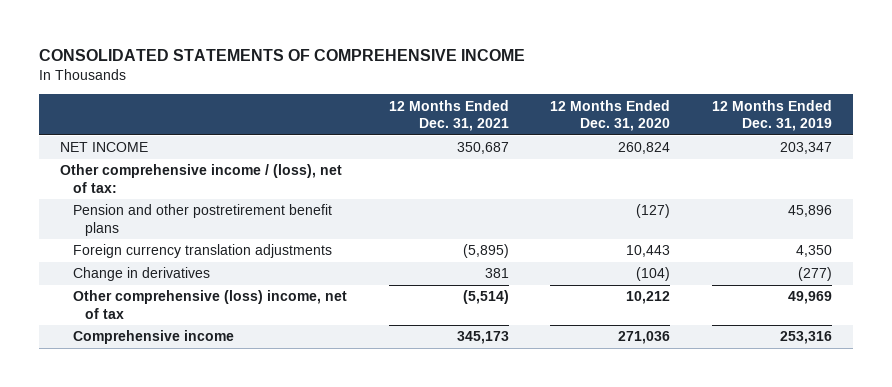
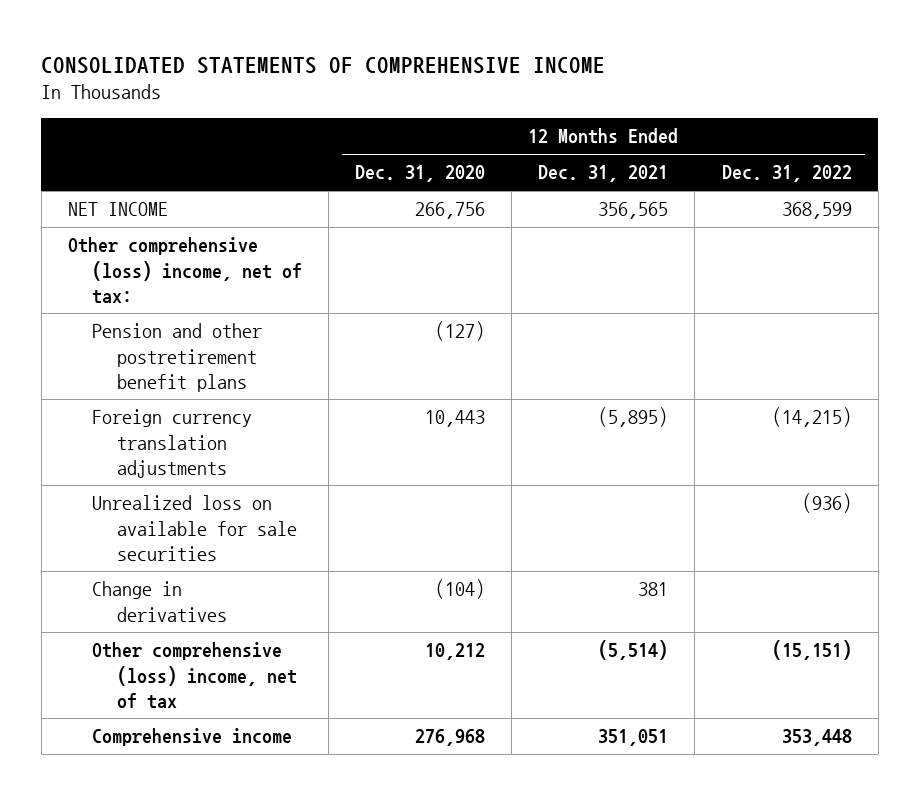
[712,99,833,132] 12 Months Ended Dec. 31, 2019 -> none
none -> [721,165,852,183] Dec. 31, 2022
[456,142,509,155] 350,687 -> [598,202,669,220] 356,565
[618,142,671,155] 260,824 -> [415,202,486,220] 266,756
[60,164,343,193] Other comprehensive income / (loss), net of tax: -> [67,237,303,304] Other comprehensive (loss) income, net of tax:
none -> [92,495,297,561] Unrealized loss on available for sale securities
[456,331,509,345] 345,173 -> [598,729,669,747] 351,051
[618,331,671,345] 271,036 -> [415,729,486,747] 276,968

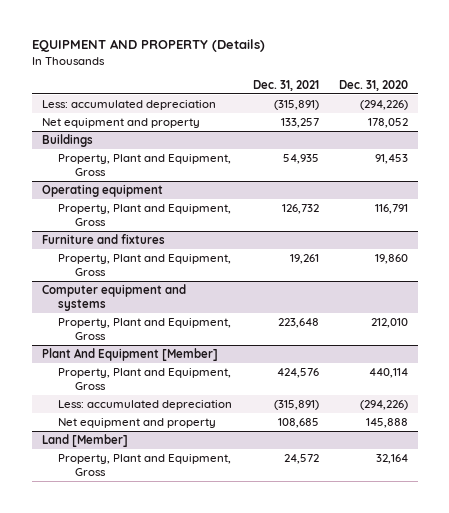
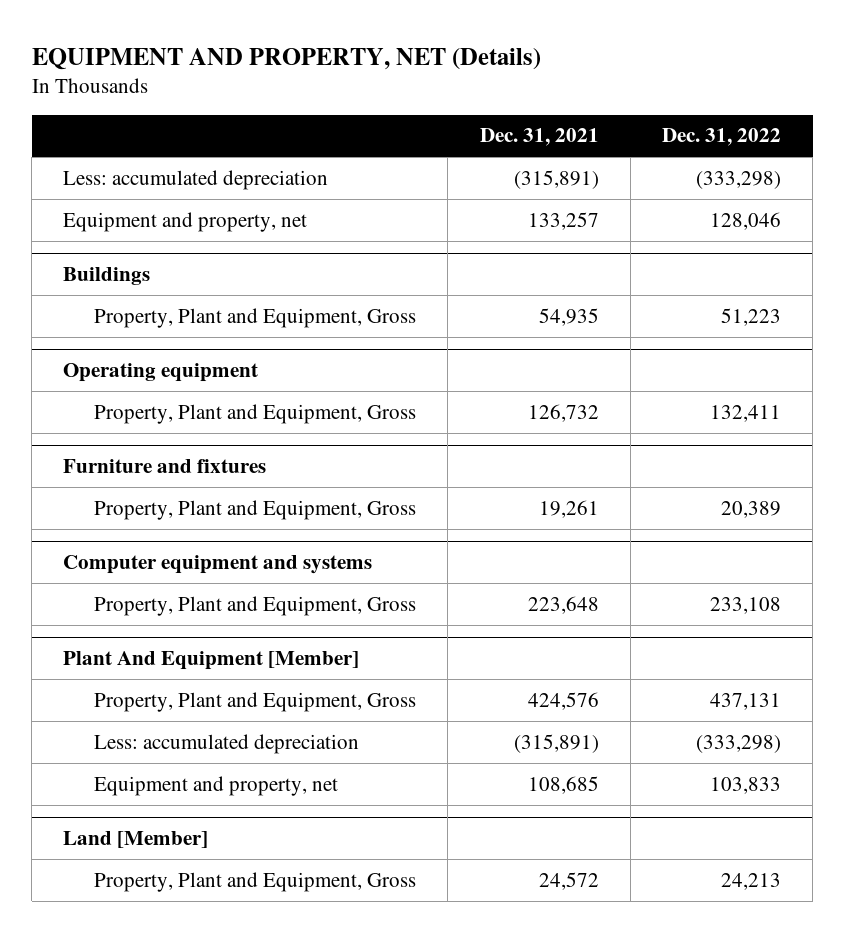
[31,39,265,53] EQUIPMENT AND PROPERTY (Details) -> [31,47,541,70] EQUIPMENT AND PROPERTY, NET (Details)
[338,80,408,92] Dec. 31, 2020 -> none
none -> [661,128,781,147] Dec. 31, 2022
[41,117,200,128] Net equipment and property -> [63,211,308,232] Equipment and property, net
[58,417,217,428] Net equipment and property -> [94,775,339,796] Equipment and property, net

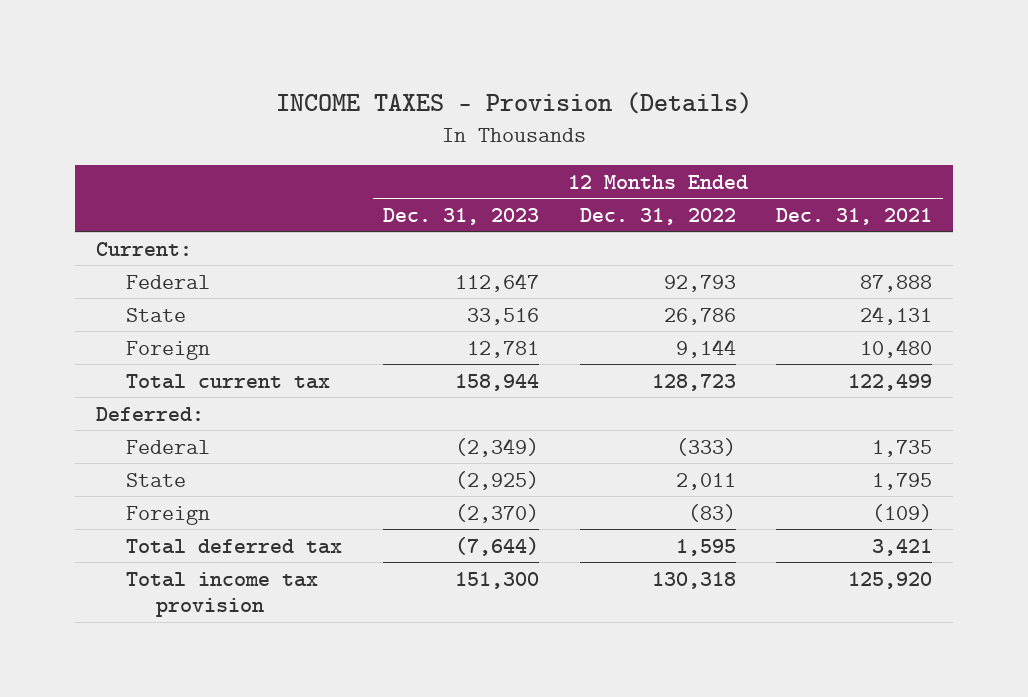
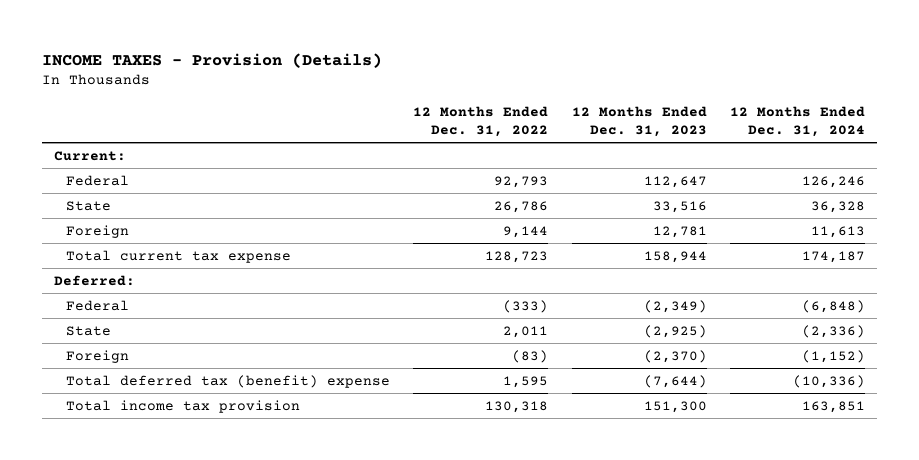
[776,207,933,225] Dec. 31, 2021 -> none
none -> [730,105,866,137] 12 Months Ended Dec. 31, 2024
[125,373,330,389] Total current tax -> [65,249,291,263] Total current tax expense
[125,538,342,554] Total deferred tax -> [65,374,390,388] Total deferred tax (benefit) expense

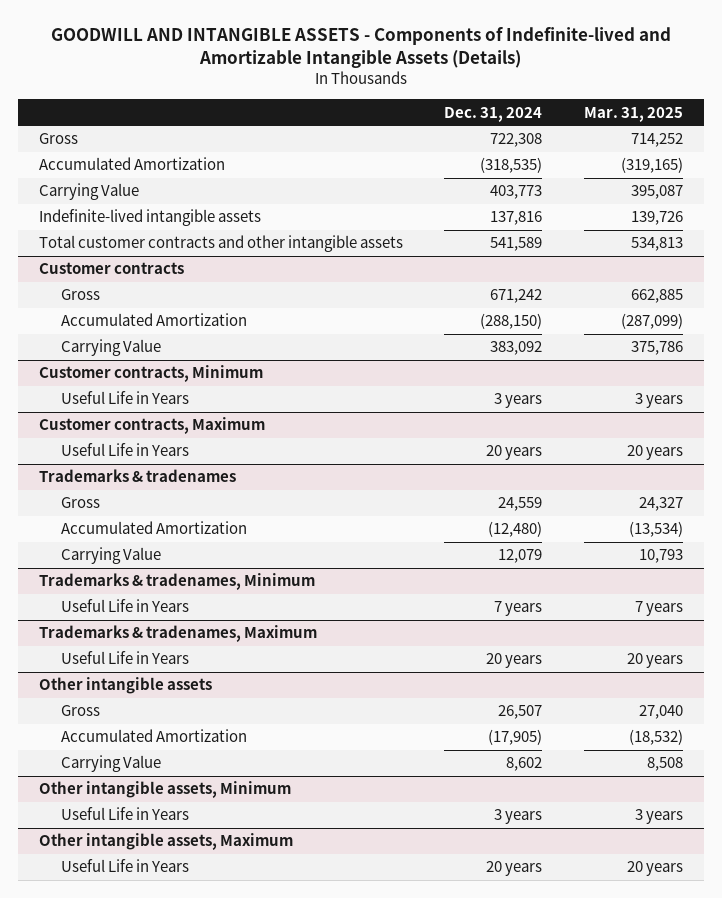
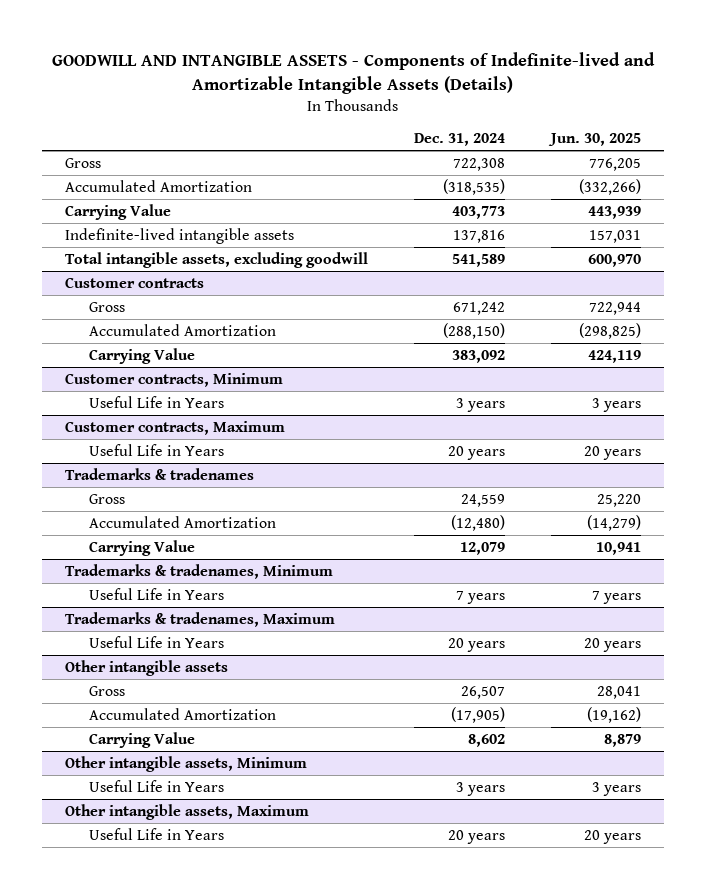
[584,106,684,122] Mar. 31, 2025 -> none
none -> [547,133,641,147] Jun. 30, 2025
[38,235,403,253] Total customer contracts and other intangible assets -> [65,251,369,268] Total intangible assets, excluding goodwill

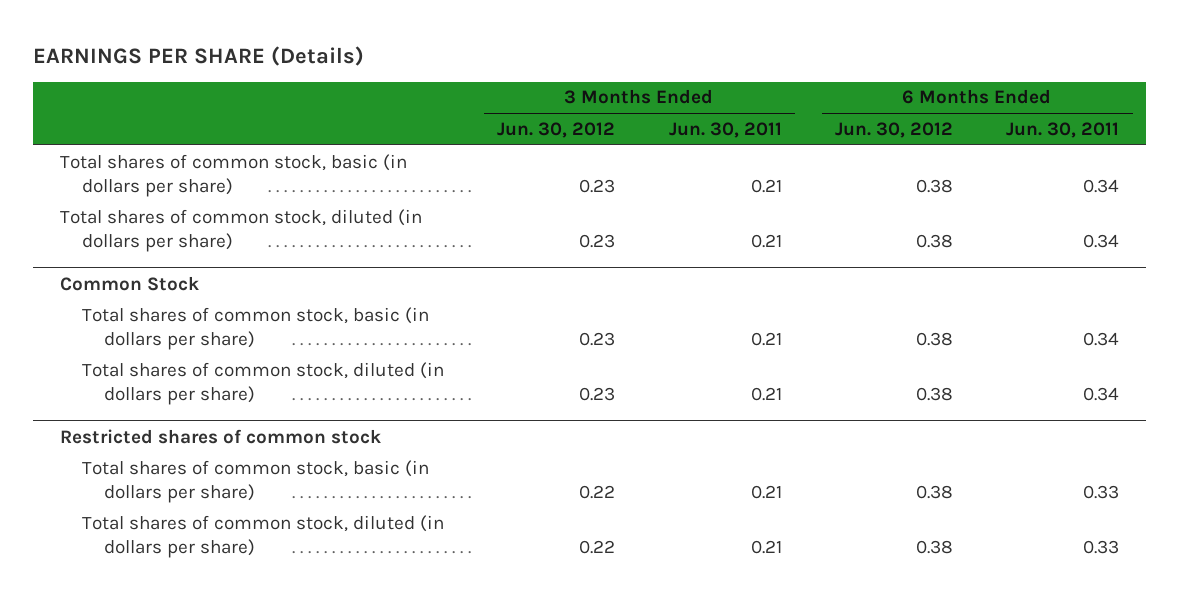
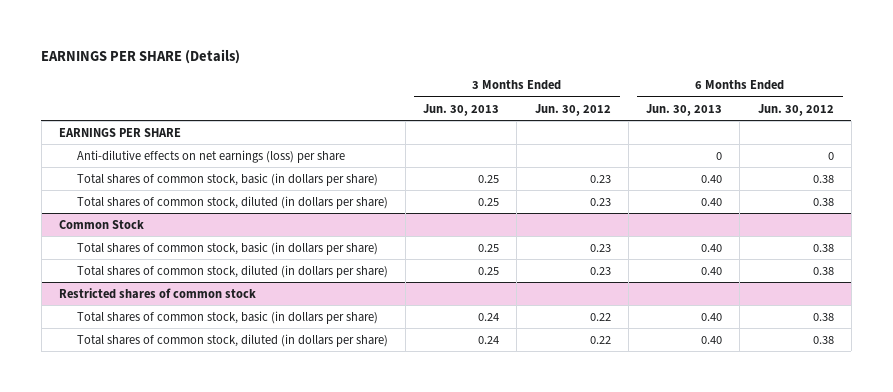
[668,121,782,138] Jun. 30, 2011 -> none
[1006,121,1120,138] Jun. 30, 2011 -> none
none -> [423,103,500,116] Jun. 30, 2013
none -> [646,103,723,116] Jun. 30, 2013
none -> [58,127,181,137] EARNINGS PER SHARE
none -> [76,149,345,163] Anti-dilutive effects on net earnings (loss) per share

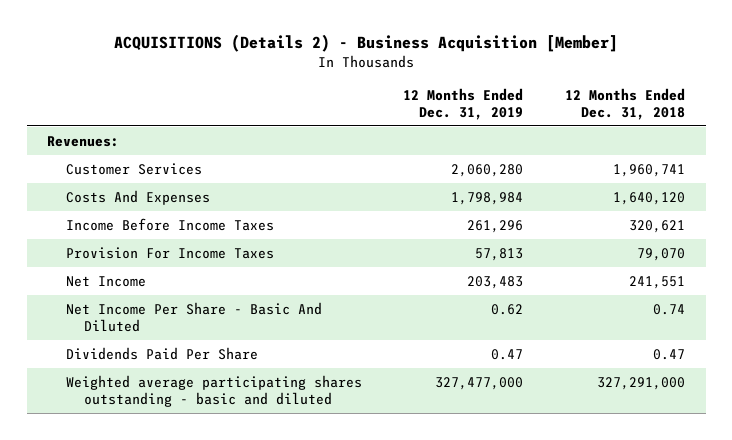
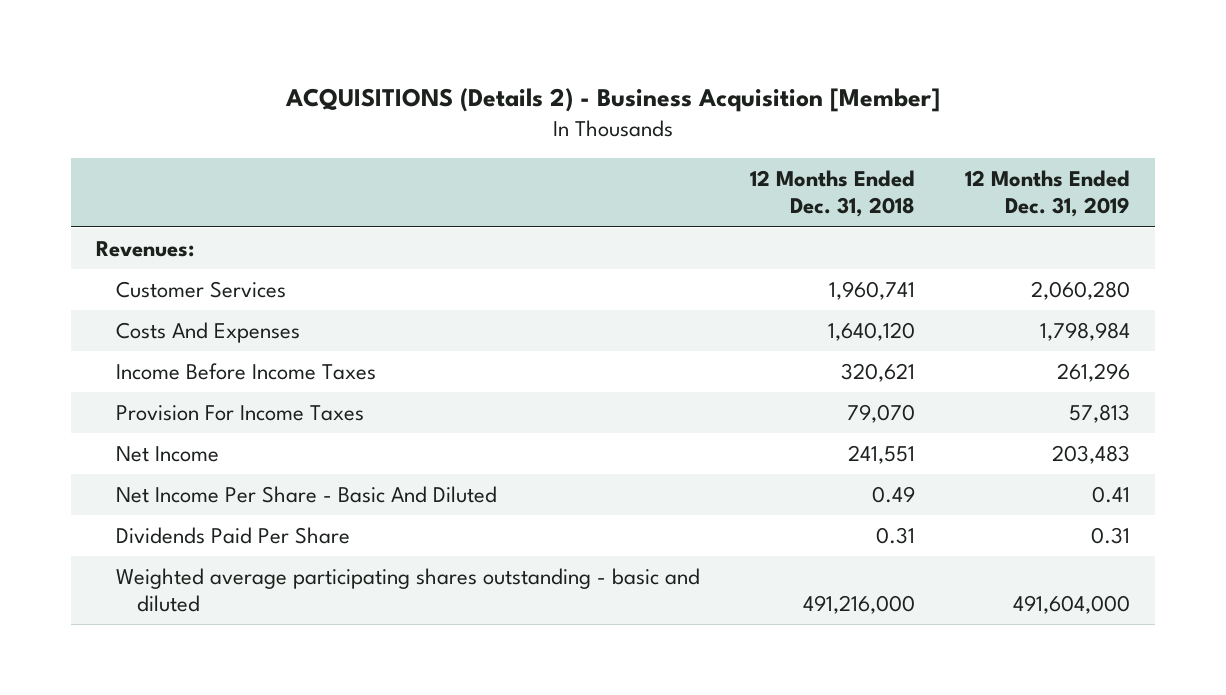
[491,303,524,315] 0.62 -> [1092,485,1131,503] 0.41
[652,303,685,315] 0.74 -> [872,485,916,503] 0.49
[491,348,524,360] 0.47 -> [1091,526,1131,544] 0.31
[652,348,685,360] 0.47 -> [876,526,916,544] 0.31
[435,376,524,390] 327,477,000 -> [1013,595,1131,615] 491,604,000
[596,376,685,390] 327,291,000 -> [803,595,916,615] 491,216,000

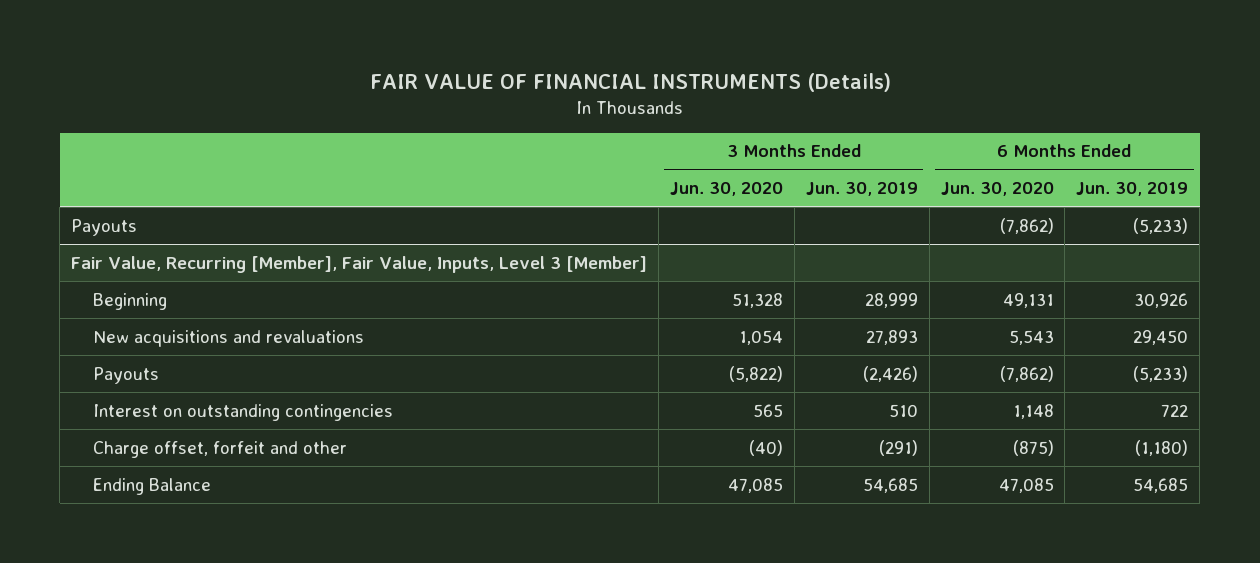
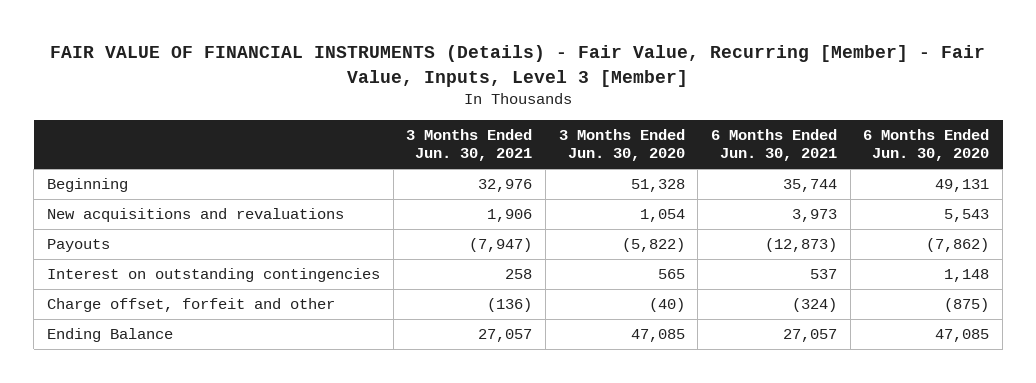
[369,72,891,92] FAIR VALUE OF FINANCIAL INSTRUMENTS (Details) -> [50,45,986,87] FAIR VALUE OF FINANCIAL INSTRUMENTS (Details) - Fair Value, Recurring [Member] - Fair Value, Inputs, Level 3 [Member]
[805,182,918,197] Jun. 30, 2019 -> none
[1076,182,1189,197] Jun. 30, 2019 -> none
none -> [406,128,533,162] 3 Months Ended Jun. 30, 2021
none -> [711,128,838,162] 6 Months Ended Jun. 30, 2021
[71,218,138,236] Payouts -> none
[71,255,648,273] Fair Value, Recurring [Member], Fair Value, Inputs, Level 3 [Member] -> none

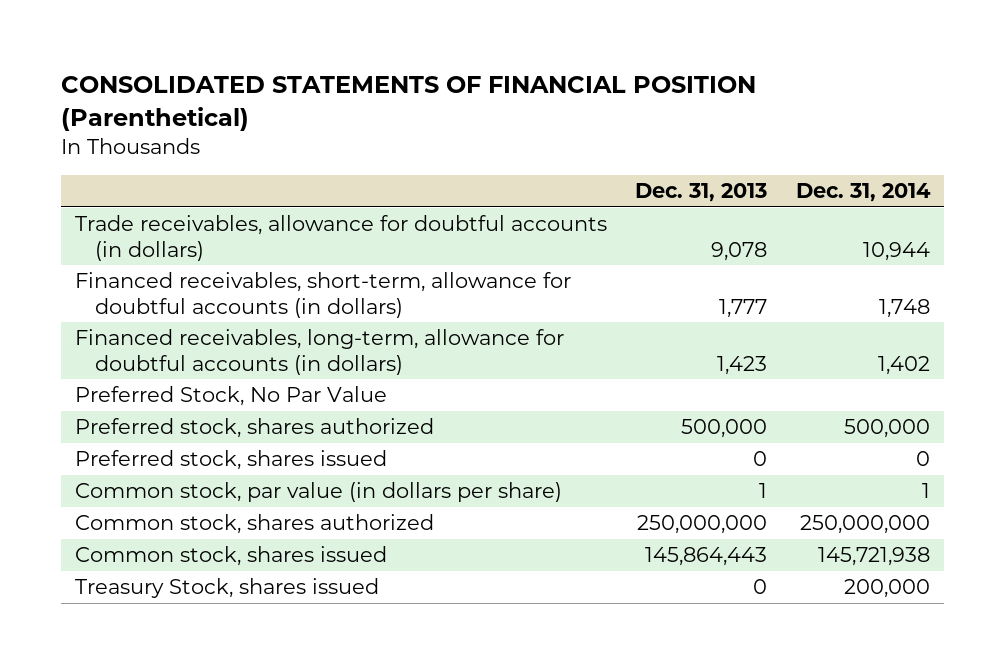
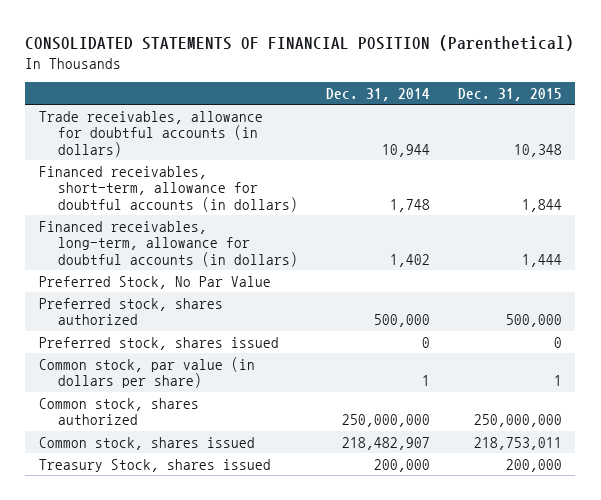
[635,183,768,203] Dec. 31, 2013 -> none
none -> [457,87,562,101] Dec. 31, 2015
[817,547,930,567] 145,721,938 -> [341,436,430,450] 218,482,907

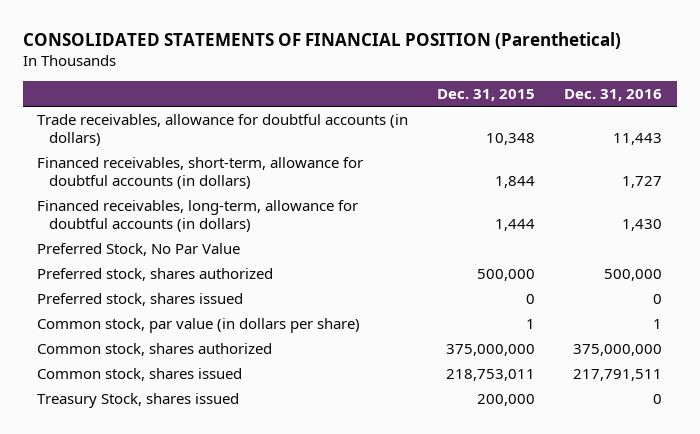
[325,87,430,101] Dec. 31, 2014 -> none
none -> [564,88,663,101] Dec. 31, 2016
[473,414,562,428] 250,000,000 -> [446,343,536,356] 375,000,000

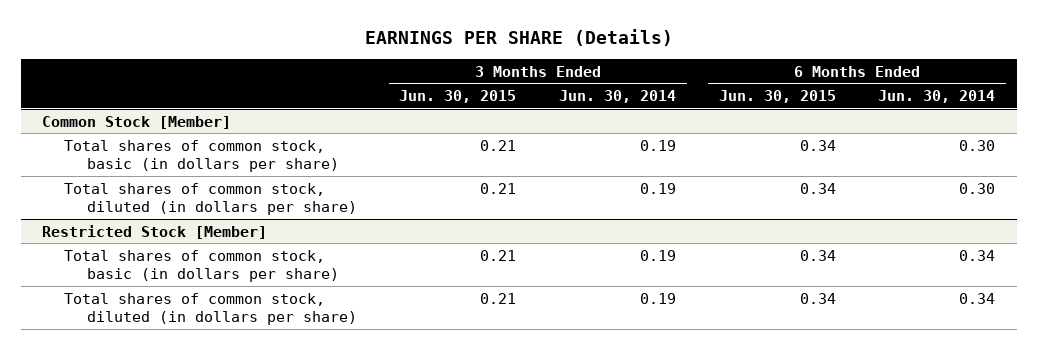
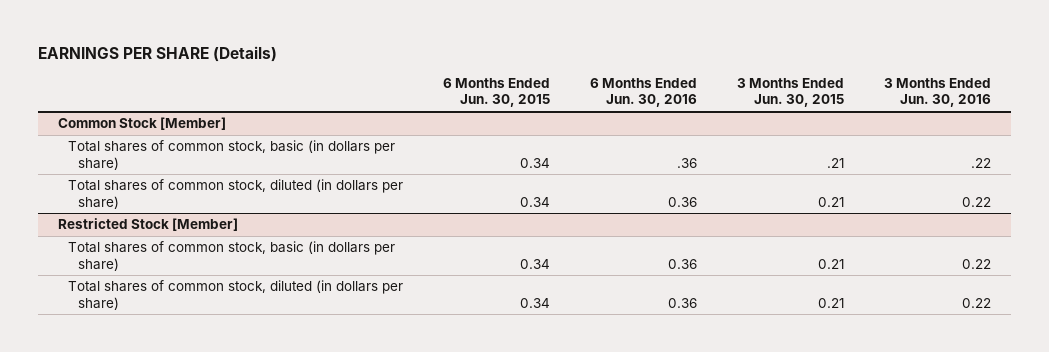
[559,90,677,104] Jun. 30, 2014 -> none
[878,90,996,104] Jun. 30, 2014 -> none
none -> [590,78,698,108] 6 Months Ended Jun. 30, 2016
none -> [884,78,992,108] 3 Months Ended Jun. 30, 2016
[480,139,517,151] 0.21 -> [827,157,845,168] .21

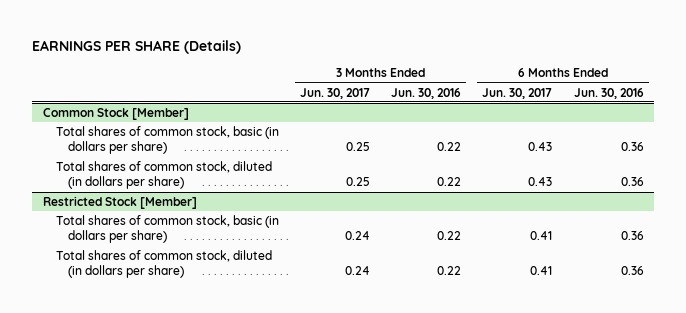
[443,78,551,108] 6 Months Ended Jun. 30, 2015 -> none
[737,78,845,108] 3 Months Ended Jun. 30, 2015 -> none
none -> [299,87,370,99] Jun. 30, 2017
none -> [482,87,553,99] Jun. 30, 2017
[677,157,698,168] .36 -> [620,142,644,152] 0.36
[971,157,992,168] .22 -> [437,142,462,152] 0.22

